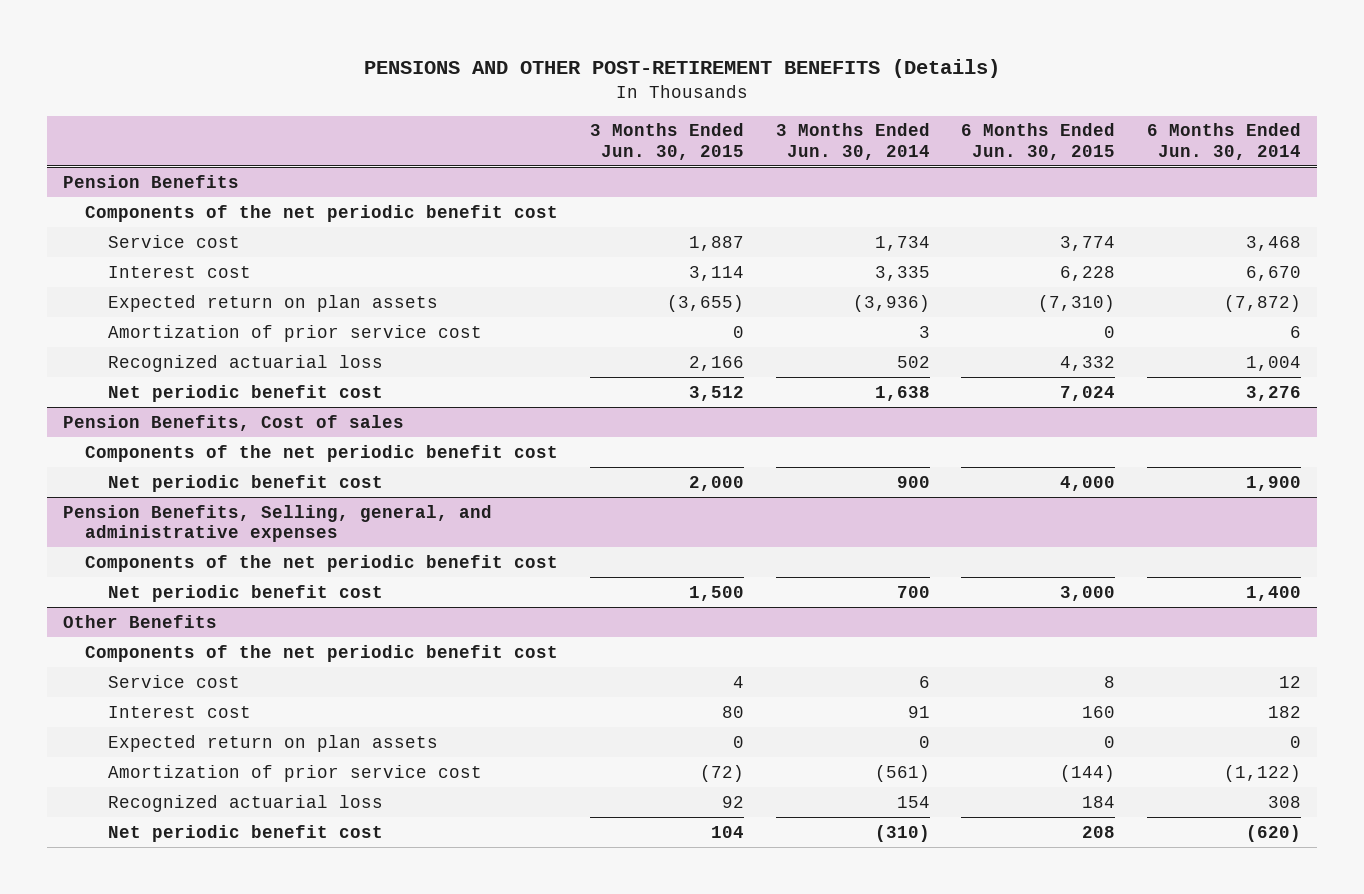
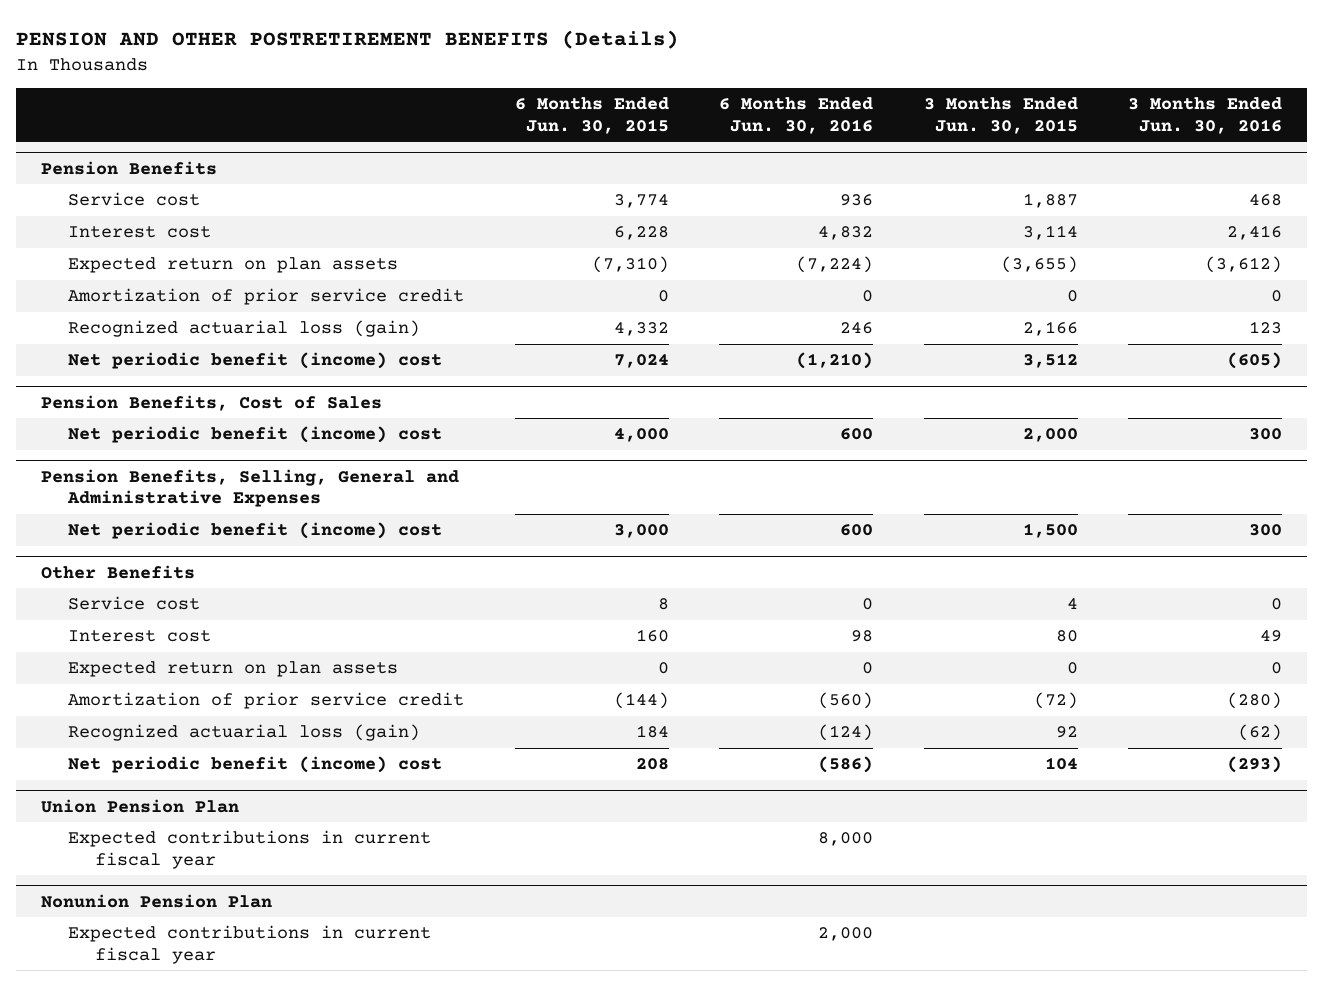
[363,59,1000,79] PENSIONS AND OTHER POST-RETIREMENT BENEFITS (Details) -> [16,29,680,49] PENSION AND OTHER POSTRETIREMENT BENEFITS (Details)
[775,123,930,160] 3 Months Ended Jun. 30, 2014 -> none
[1147,123,1302,160] 6 Months Ended Jun. 30, 2014 -> none
none -> [719,97,874,134] 6 Months Ended Jun. 30, 2016
none -> [1128,97,1283,134] 3 Months Ended Jun. 30, 2016
[85,204,559,222] Components of the net periodic benefit cost -> none
[85,444,559,462] Components of the net periodic benefit cost -> none
[85,554,559,572] Components of the net periodic benefit cost -> none
[107,324,482,342] Amortization of prior service cost -> [68,288,465,306] Amortization of prior service credit
[107,354,383,372] Recognized actuarial loss -> [68,320,421,338] Recognized actuarial loss (gain)
[107,384,383,402] Net periodic benefit cost -> [68,352,443,370] Net periodic benefit (income) cost
[62,414,404,431] Pension Benefits, Cost of sales -> [41,394,383,411] Pension Benefits, Cost of Sales
[107,474,383,492] Net periodic benefit cost -> [68,426,443,444] Net periodic benefit (income) cost
[62,504,492,543] Pension Benefits, Selling, general, and administrative expenses -> [41,468,460,508] Pension Benefits, Selling, General and Administrative Expenses
[107,584,383,602] Net periodic benefit cost -> [68,522,443,540] Net periodic benefit (income) cost
[85,644,559,662] Components of the net periodic benefit cost -> none
[107,764,482,782] Amortization of prior service cost -> [68,692,465,710] Amortization of prior service credit
[107,794,383,812] Recognized actuarial loss -> [68,724,421,742] Recognized actuarial loss (gain)
[107,824,383,842] Net periodic benefit cost -> [68,756,443,774] Net periodic benefit (income) cost
none -> [41,798,240,813] Union Pension Plan
none -> [68,830,432,869] Expected contributions in current fiscal year
none -> [41,893,273,908] Nonunion Pension Plan
none -> [68,925,432,964] Expected contributions in current fiscal year

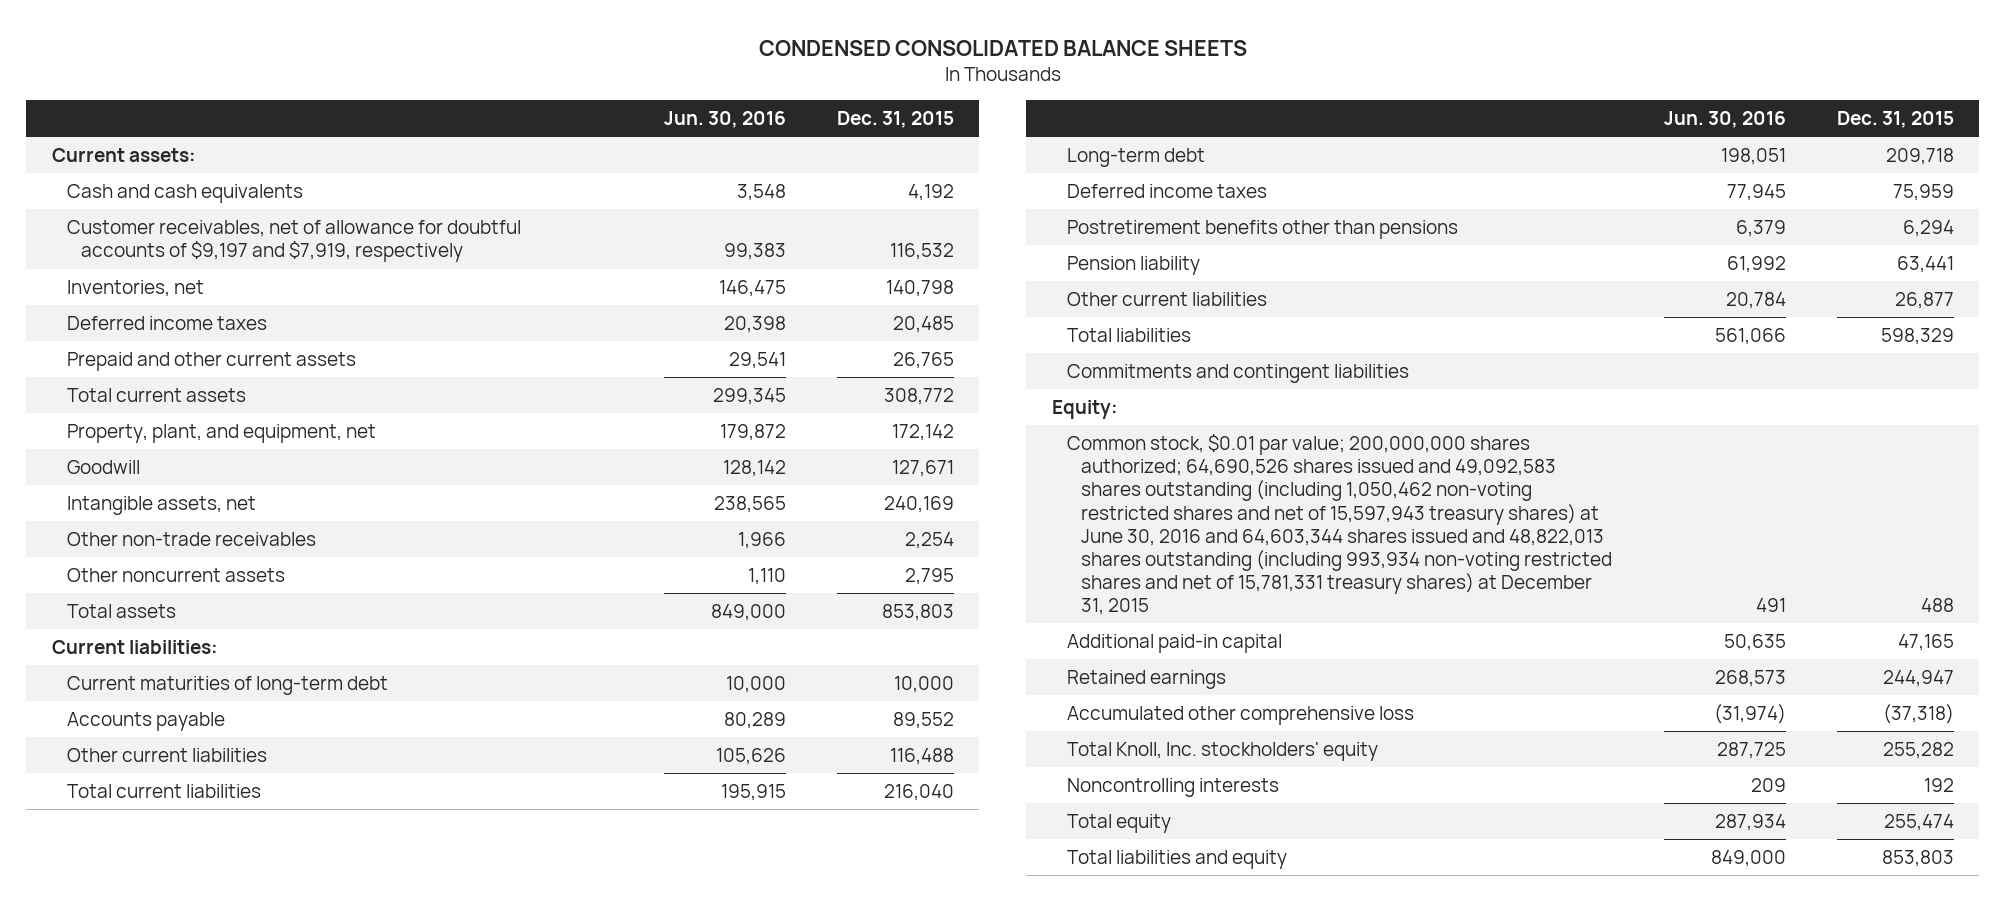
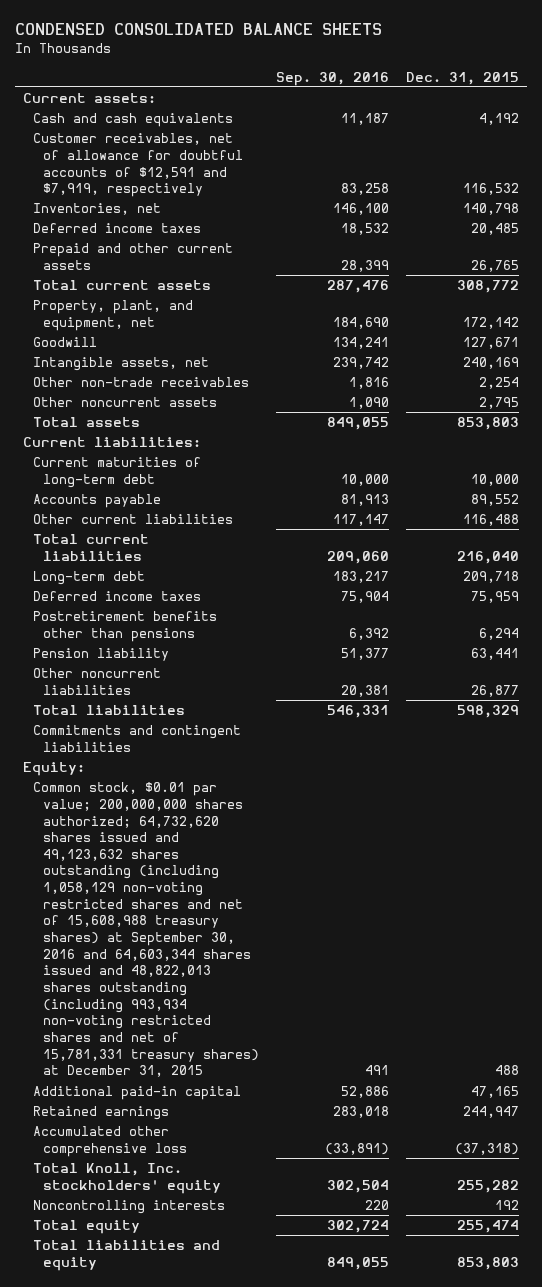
[663,110,786,128] Jun. 30, 2016 -> none
none -> [275,71,389,86] Sep. 30, 2016
[66,220,521,263] Customer receivables, net of allowance for doubtful accounts of $9,197 and $7,919, respectively -> [33,133,244,198] Customer receivables, net of allowance for doubtful accounts of $12,591 and $7,919, respectively
[1066,292,1267,307] Other current liabilities -> [33,668,162,695] Other noncurrent liabilities
[1066,434,1613,616] Common stock, $0.01 par value; 200,000,000 shares authorized; 64,690,526 shares issued and 49,092,583 shares outstanding (including 1,050,462 non-voting restricted shares and net of 15,597,943 treasury shares) at June 30, 2016 and 64,603,344 shares issued and 48,822,013 shares outstanding (including 993,934 non-voting restricted shares and net of 15,781,331 treasury shares) at December 31, 2015 -> [33,782,260,1078] Common stock, $0.01 par value; 200,000,000 shares authorized; 64,732,620 shares issued and 49,123,632 shares outstanding (including 1,058,129 non-voting restricted shares and net of 15,608,988 treasury shares) at September 30, 2016 and 64,603,344 shares issued and 48,822,013 shares outstanding (including 993,934 non-voting restricted shares and net of 15,781,331 treasury shares) at December 31, 2015

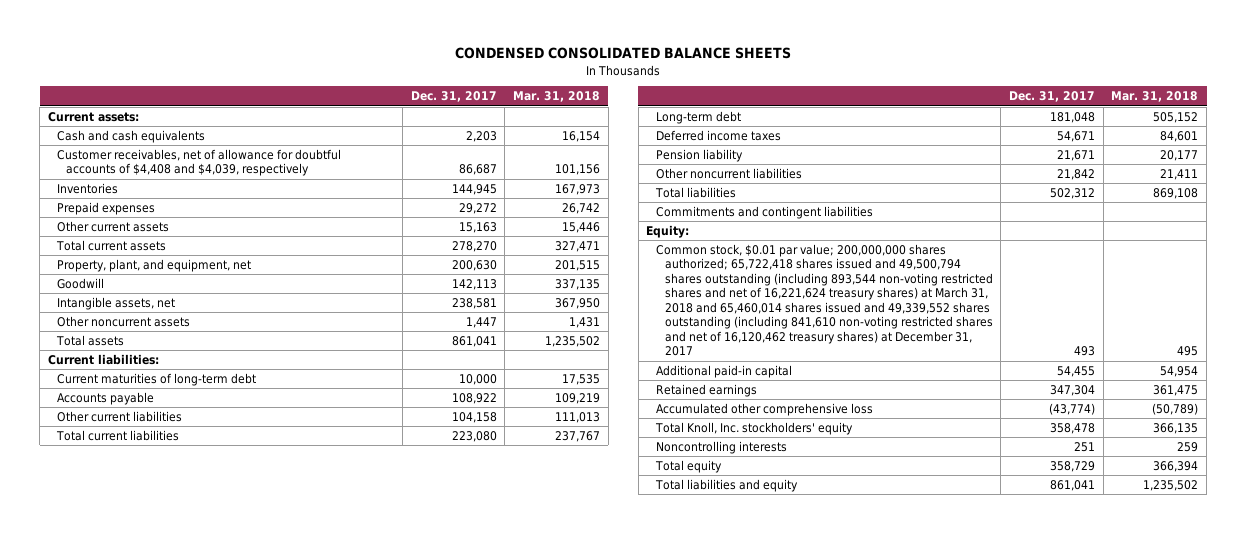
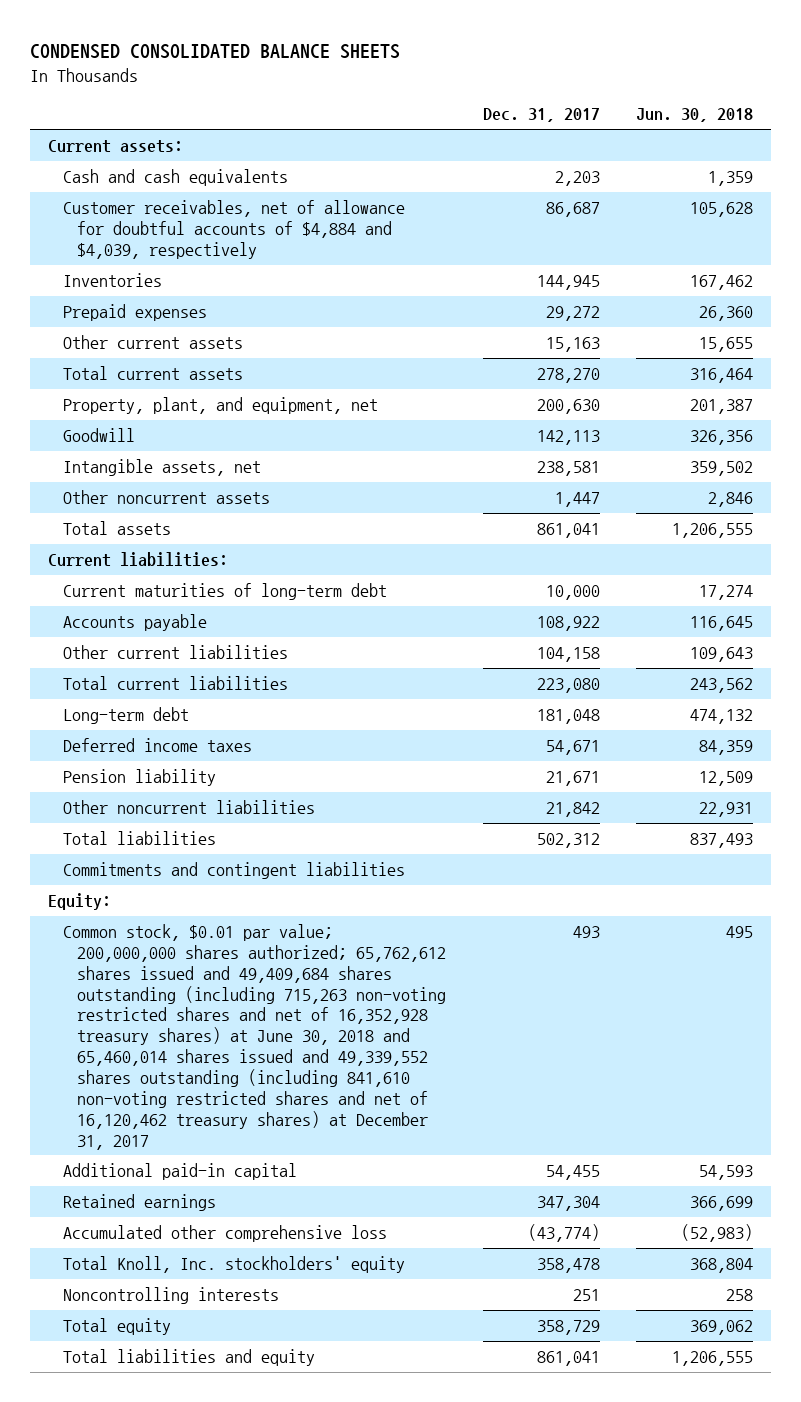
[513,91,601,103] Mar. 31, 2018 -> none
none -> [636,108,754,123] Jun. 30, 2018
[57,149,342,177] Customer receivables, net of allowance for doubtful accounts of $4,408 and $4,039, respectively -> [62,200,405,259] Customer receivables, net of allowance for doubtful accounts of $4,884 and $4,039, respectively
[655,244,993,357] Common stock, $0.01 par value; 200,000,000 shares authorized; 65,722,418 shares issued and 49,500,794 shares outstanding (including 893,544 non-voting restricted shares and net of 16,221,624 treasury shares) at March 31, 2018 and 65,460,014 shares issued and 49,339,552 shares outstanding (including 841,610 non-voting restricted shares and net of 16,120,462 treasury shares) at December 31, 2017 -> [62,924,447,1150] Common stock, $0.01 par value; 200,000,000 shares authorized; 65,762,612 shares issued and 49,409,684 shares outstanding (including 715,263 non-voting restricted shares and net of 16,352,928 treasury shares) at June 30, 2018 and 65,460,014 shares issued and 49,339,552 shares outstanding (including 841,610 non-voting restricted shares and net of 16,120,462 treasury shares) at December 31, 2017

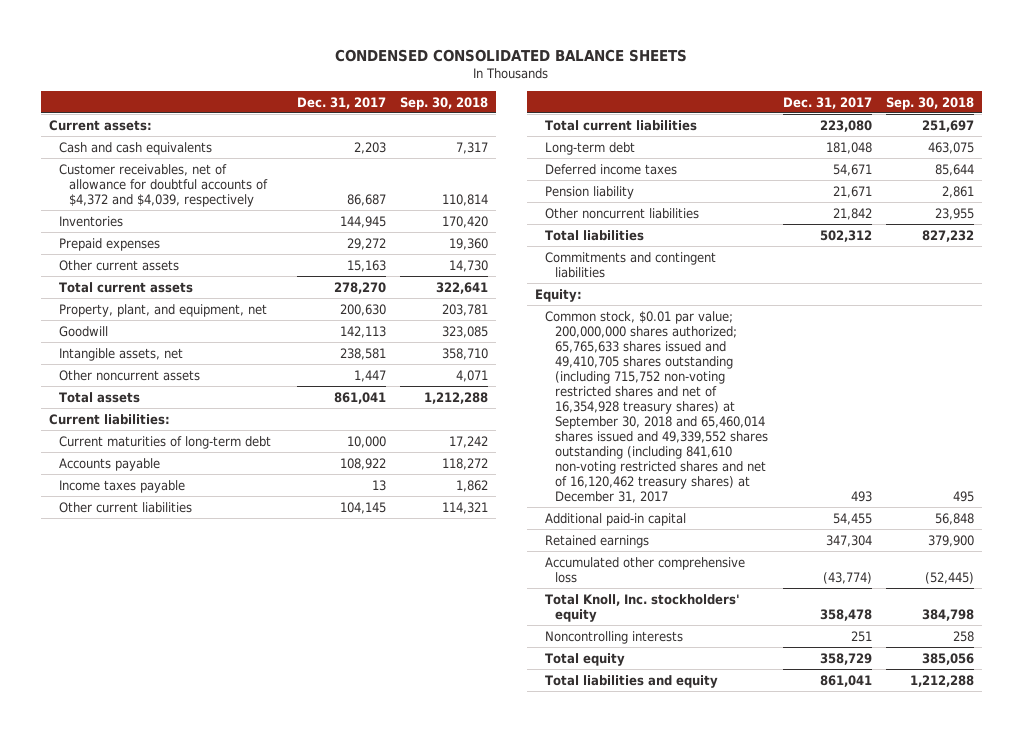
[636,108,754,123] Jun. 30, 2018 -> none
none -> [400,96,489,110] Sep. 30, 2018
[62,200,405,259] Customer receivables, net of allowance for doubtful accounts of $4,884 and $4,039, respectively -> [58,163,268,207] Customer receivables, net of allowance for doubtful accounts of $4,372 and $4,039, respectively
none -> [58,479,185,493] Income taxes payable
[536,647,600,663] 104,158 -> [339,501,386,514] 104,145
[62,924,447,1150] Common stock, $0.01 par value; 200,000,000 shares authorized; 65,762,612 shares issued and 49,409,684 shares outstanding (including 715,263 non-voting restricted shares and net of 16,352,928 treasury shares) at June 30, 2018 and 65,460,014 shares issued and 49,339,552 shares outstanding (including 841,610 non-voting restricted shares and net of 16,120,462 treasury shares) at December 31, 2017 -> [544,310,768,503] Common stock, $0.01 par value; 200,000,000 shares authorized; 65,765,633 shares issued and 49,410,705 shares outstanding (including 715,752 non-voting restricted shares and net of 16,354,928 treasury shares) at September 30, 2018 and 65,460,014 shares issued and 49,339,552 shares outstanding (including 841,610 non-voting restricted shares and net of 16,120,462 treasury shares) at December 31, 2017

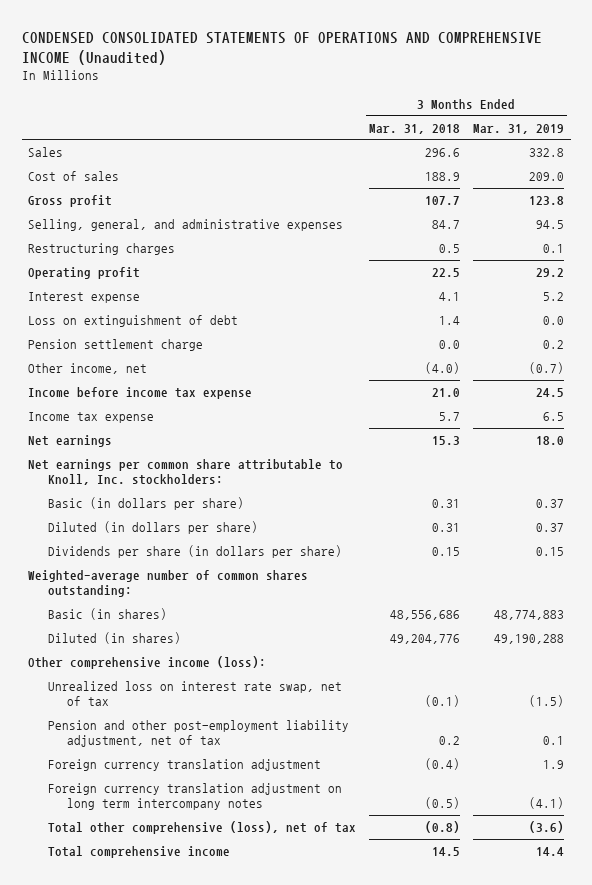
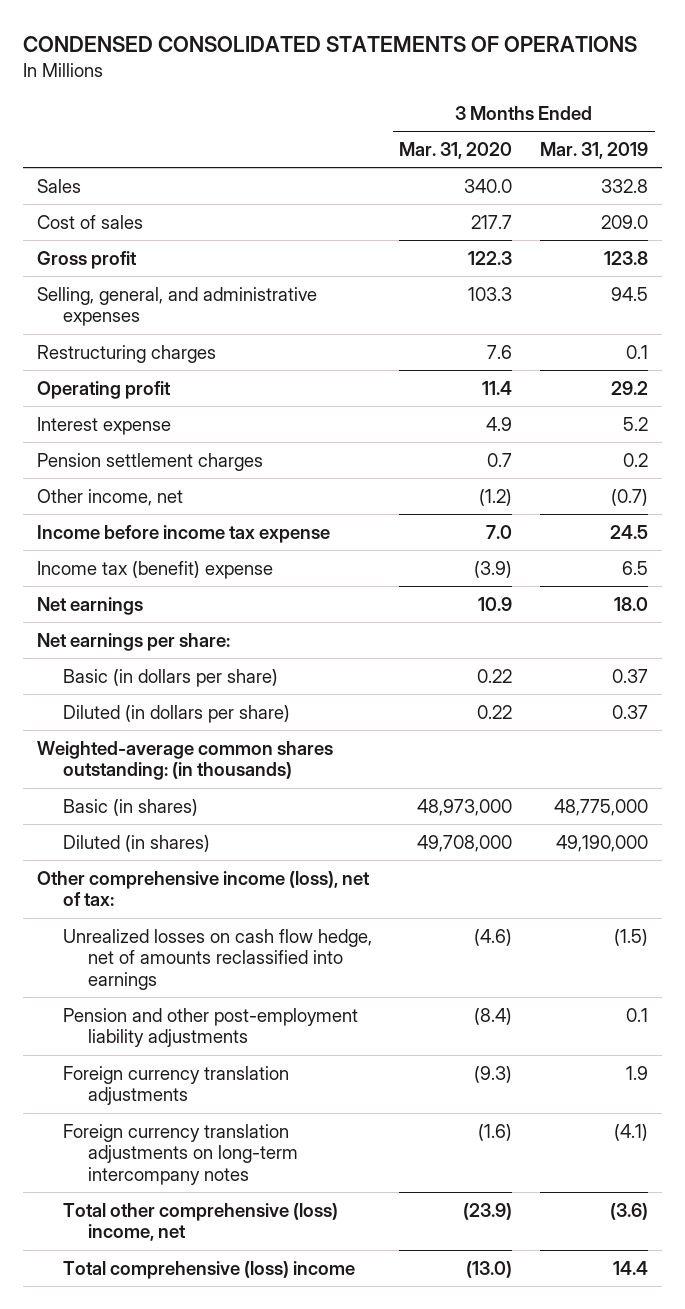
[21,31,542,65] CONDENSED CONSOLIDATED STATEMENTS OF OPERATIONS AND COMPREHENSIVE INCOME (Unaudited) -> [23,35,638,52] CONDENSED CONSOLIDATED STATEMENTS OF OPERATIONS
[368,123,460,134] Mar. 31, 2018 -> none
none -> [399,142,513,160] Mar. 31, 2020
[28,314,239,327] Loss on extinguishment of debt -> none
[28,338,204,351] Pension settlement charge -> [37,452,264,471] Pension settlement charges
[28,411,155,423] Income tax expense -> [37,560,274,579] Income tax (benefit) expense
[28,458,344,486] Net earnings per common share attributable to Knoll, Inc. stockholders: -> [37,632,231,651] Net earnings per share:
[47,544,342,558] Dividends per share (in dollars per share) -> none
[47,680,342,707] Unrealized loss on interest rate swap, net of tax -> none
[28,569,309,598] Weighted-average number of common shares outstanding: -> [37,740,334,781] Weighted-average common shares outstanding: (in thousands)
[494,609,565,620] 48,774,883 -> [554,798,649,816] 48,775,000
[494,633,565,644] 49,190,288 -> [556,834,649,852] 49,190,000
[28,655,267,669] Other comprehensive income (loss): -> [37,870,371,907] Other comprehensive income (loss), net of tax:
none -> [62,928,372,991] Unrealized losses on cash flow hedge, net of amounts reclassified into earnings
[47,719,349,748] Pension and other post-employment liability adjustment, net of tax -> [62,1007,358,1048] Pension and other post-employment liability adjustments
[47,758,321,771] Foreign currency translation adjustment -> [62,1065,289,1106] Foreign currency translation adjustments
[47,782,342,811] Foreign currency translation adjustment on long term intercompany notes -> [62,1123,299,1186] Foreign currency translation adjustments on long-term intercompany notes
[47,820,356,834] Total other comprehensive (loss), net of tax -> [62,1202,338,1242] Total other comprehensive (loss) income, net
[47,845,230,858] Total comprehensive income -> [62,1260,355,1279] Total comprehensive (loss) income

